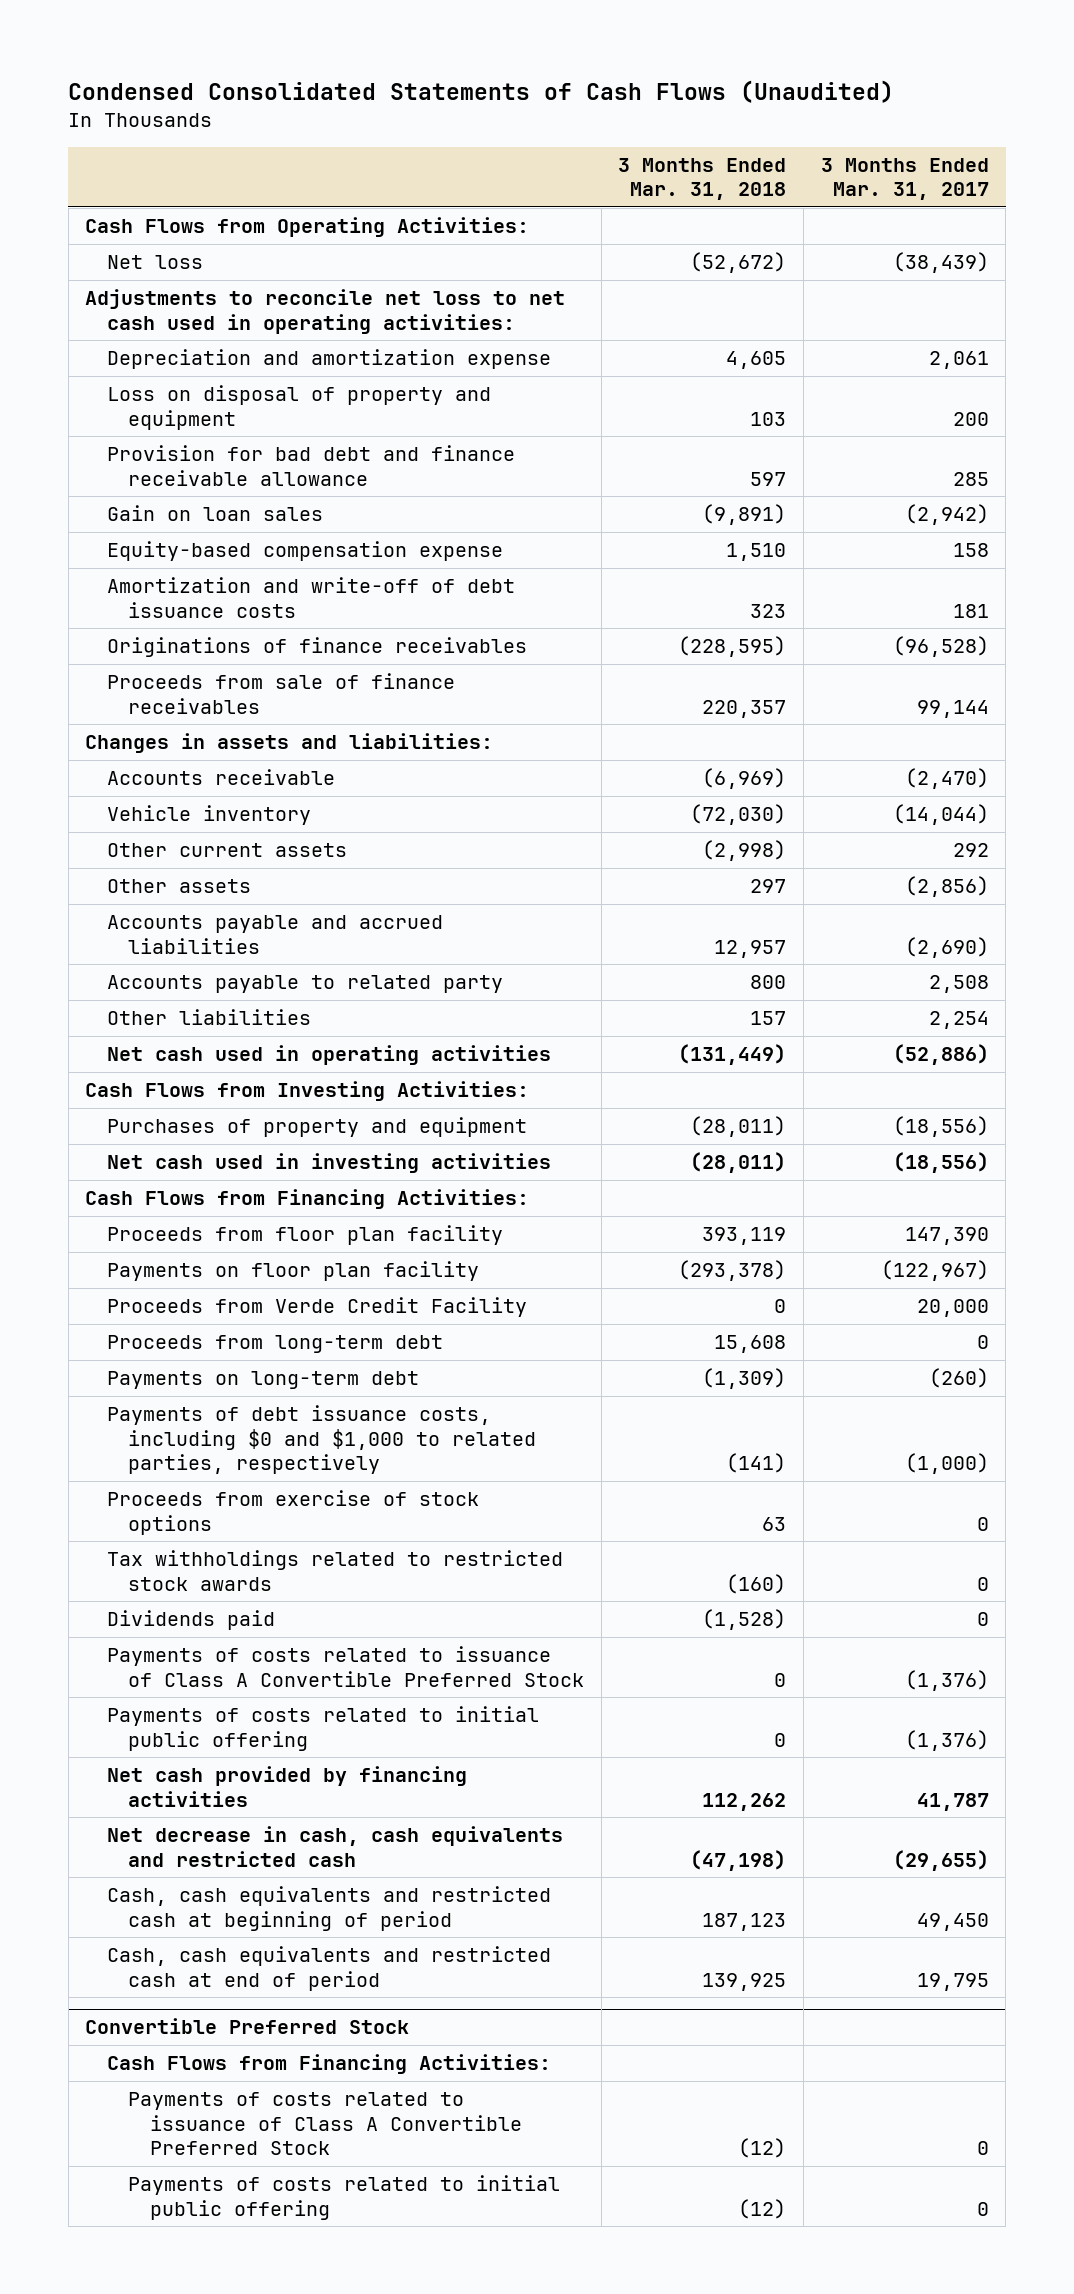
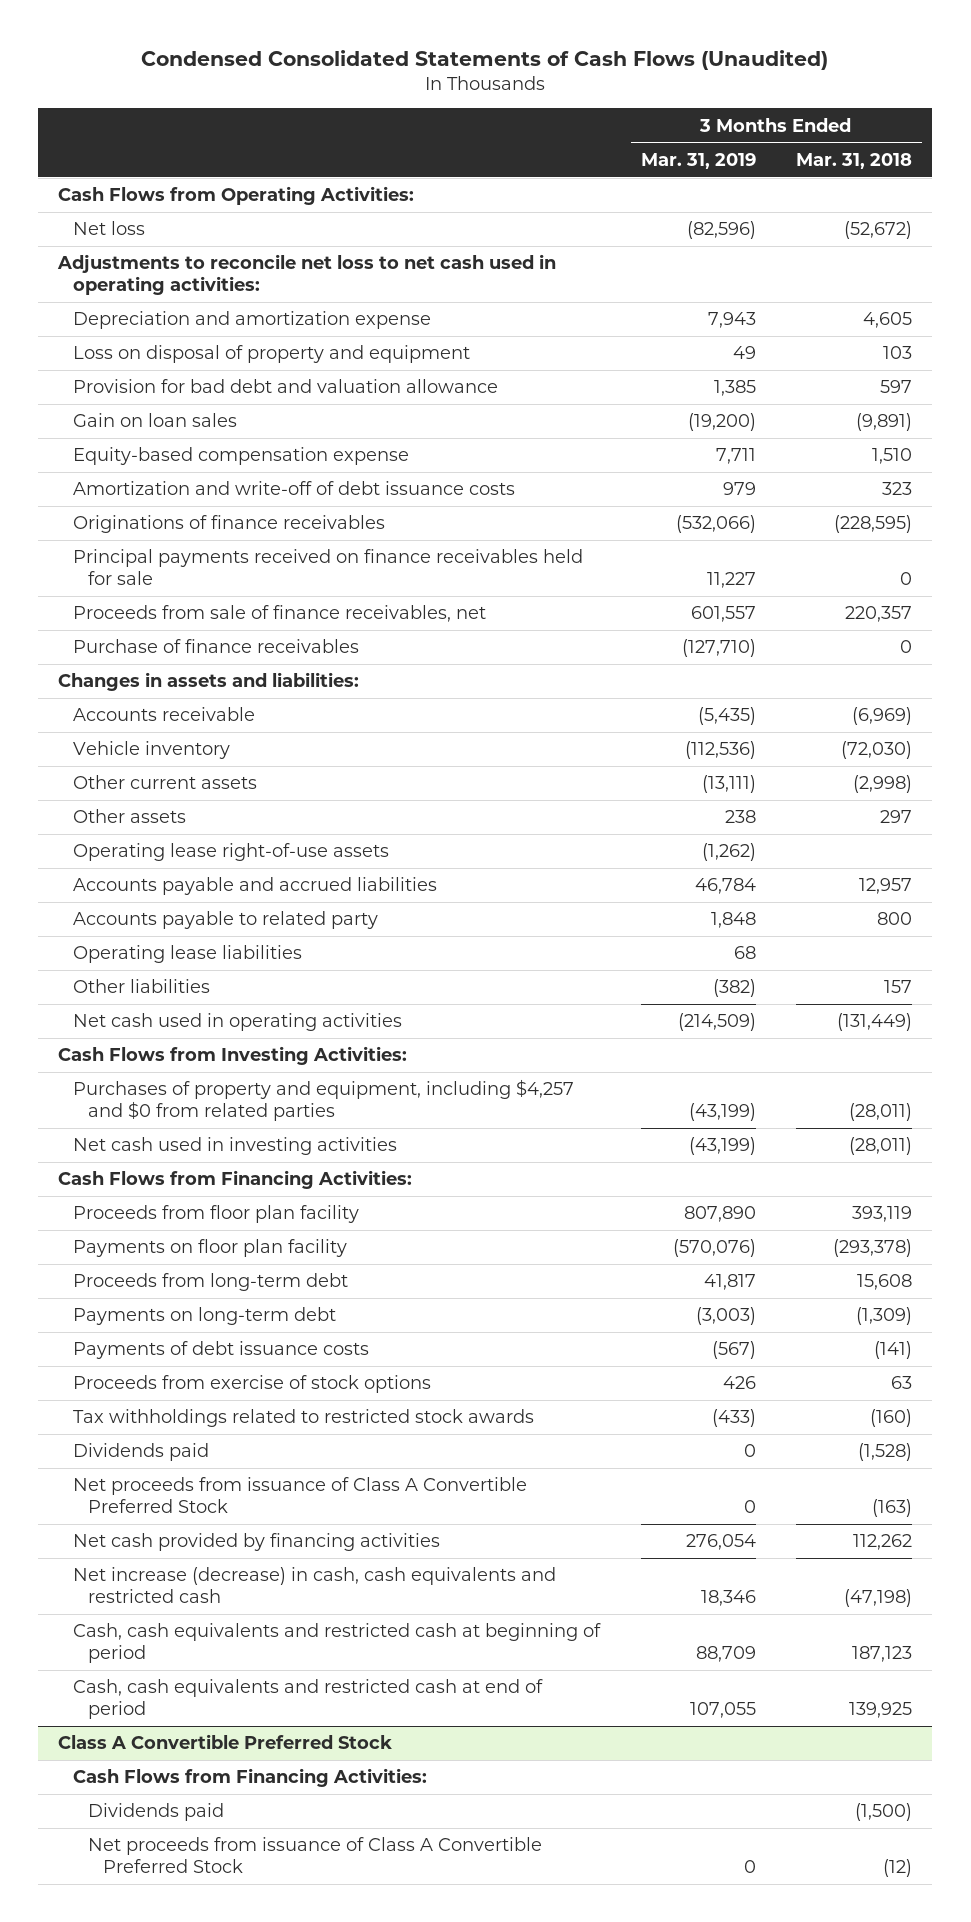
[820,157,989,201] 3 Months Ended Mar. 31, 2017 -> none
none -> [640,153,756,170] Mar. 31, 2019
[106,445,515,486] Provision for bad debt and finance receivable allowance -> [73,379,499,394] Provision for bad debt and valuation allowance
none -> [73,549,584,585] Principal payments received on finance receivables held for sale
[106,673,455,714] Proceeds from sale of finance receivables -> [73,605,487,623] Proceeds from sale of finance receivables, net
none -> [73,639,360,654] Purchase of finance receivables
none -> [73,843,390,862] Operating lease right-of-use assets
none -> [73,945,303,964] Operating lease liabilities
[106,1117,527,1138] Purchases of property and equipment -> [73,1079,575,1121] Purchases of property and equipment, including $4,257 and $0 from related parties
[106,1297,527,1318] Proceeds from Verde Credit Facility -> none
[106,1405,537,1475] Payments of debt issuance costs, including $0 and $1,000 to related parties, respectively -> [73,1341,370,1360] Payments of debt issuance costs
[106,1706,539,1751] Payments of costs related to initial public offering -> none
[106,1646,585,1687] Payments of costs related to issuance of Class A Convertible Preferred Stock -> [73,1477,528,1513] Net proceeds from issuance of Class A Convertible Preferred Stock
[774,1672,787,1687] 0 -> [872,1498,913,1517] (163)
[106,1826,563,1867] Net decrease in cash, cash equivalents and restricted cash -> [73,1567,557,1603] Net increase (decrease) in cash, cash equivalents and restricted cash
[85,2018,410,2035] Convertible Preferred Stock -> [58,1734,393,1750] Class A Convertible Preferred Stock
[128,2175,561,2220] Payments of costs related to initial public offering -> none
none -> [88,1803,225,1822] Dividends paid
[128,2092,522,2156] Payments of costs related to issuance of Class A Convertible Preferred Stock -> [88,1837,543,1873] Net proceeds from issuance of Class A Convertible Preferred Stock

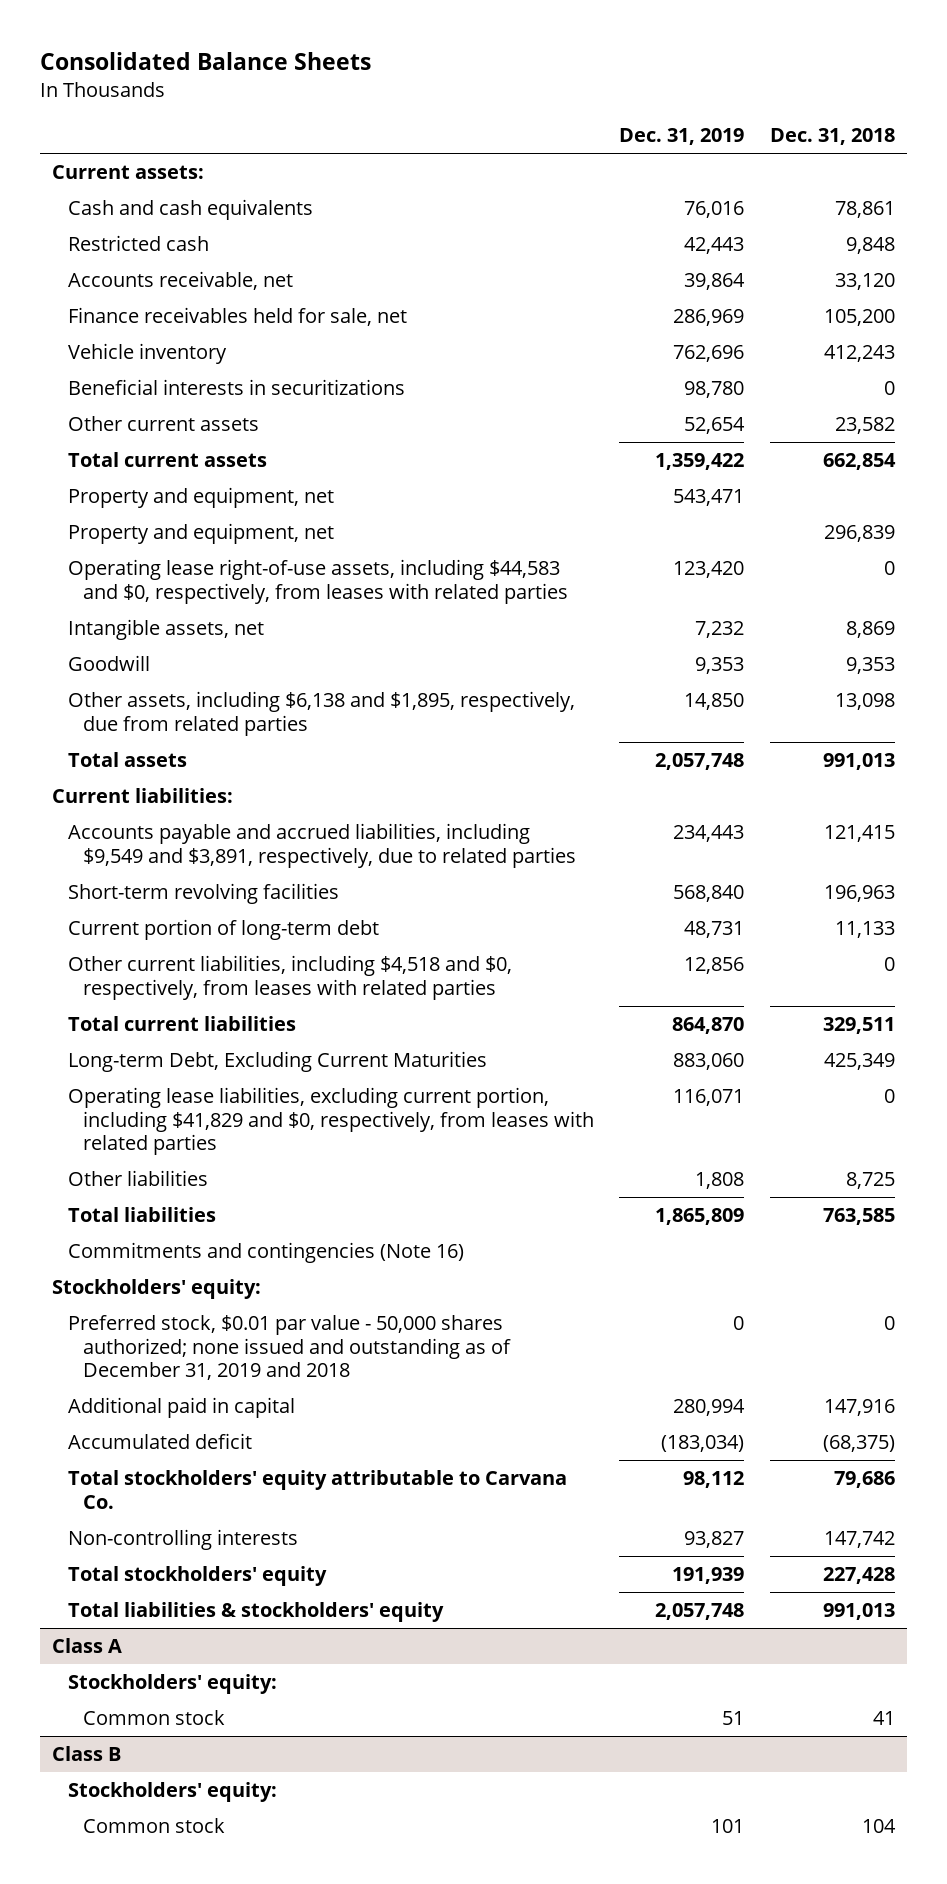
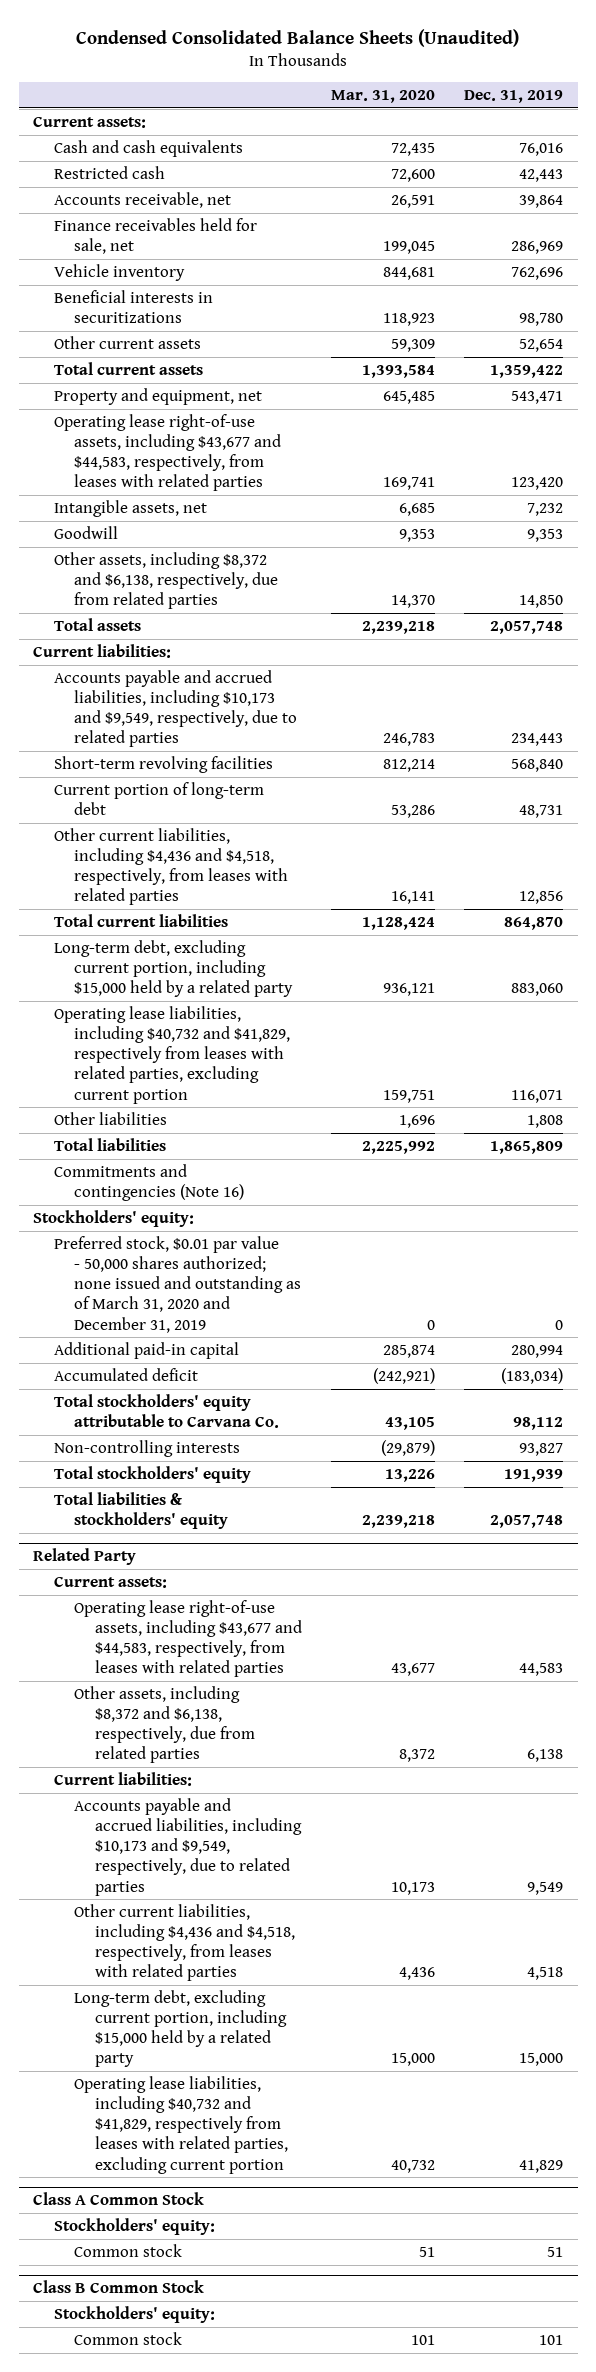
[39,52,371,71] Consolidated Balance Sheets -> [76,28,520,47] Condensed Consolidated Balance Sheets (Unaudited)
[769,128,895,146] Dec. 31, 2018 -> none
none -> [331,90,436,104] Mar. 31, 2020
[67,523,334,545] Property and equipment, net -> none
[67,559,568,604] Operating lease right-of-use assets, including $44,583 and $0, respectively, from leases with related parties -> [53,413,282,492] Operating lease right-of-use assets, including $43,677 and $44,583, respectively, from leases with related parties
[67,691,575,736] Other assets, including $6,138 and $1,895, respectively, due from related parties -> [53,551,279,610] Other assets, including $8,372 and $6,138, respectively, due from related parties
[67,823,576,868] Accounts payable and accrued liabilities, including $9,549 and $3,891, respectively, due to related parties -> [53,669,298,748] Accounts payable and accrued liabilities, including $10,173 and $9,549, respectively, due to related parties
[67,955,512,1000] Other current liabilities, including $4,518 and $0, respectively, from leases with related parties -> [53,827,289,906] Other current liabilities, including $4,436 and $4,518, respectively, from leases with related parties
[67,1051,487,1073] Long-term Debt, Excluding Current Maturities -> [53,939,294,998] Long-term debt, excluding current portion, including $15,000 held by a related party
[67,1087,594,1156] Operating lease liabilities, excluding current portion, including $41,829 and $0, respectively, from leases with related parties -> [53,1005,291,1104] Operating lease liabilities, including $40,732 and $41,829, respectively from leases with related parties, excluding current portion
[67,1315,511,1381] Preferred stock, $0.01 par value - 50,000 shares authorized; none issued and outstanding as of December 31, 2019 and 2018 -> [53,1235,302,1333] Preferred stock, $0.01 par value - 50,000 shares authorized; none issued and outstanding as of March 31, 2020 and December 31, 2019
[67,1397,295,1419] Additional paid in capital -> [53,1341,239,1359] Additional paid-in capital
none -> [33,1547,137,1565] Related Party
none -> [53,1575,167,1588] Current assets:
none -> [74,1599,302,1678] Operating lease right-of-use assets, including $43,677 and $44,583, respectively, from leases with related parties
none -> [74,1685,255,1764] Other assets, including $8,372 and $6,138, respectively, due from related parties
none -> [53,1771,192,1786] Current liabilities:
none -> [74,1797,302,1896] Accounts payable and accrued liabilities, including $10,173 and $9,549, respectively, due to related parties
none -> [74,1903,295,1982] Other current liabilities, including $4,436 and $4,518, respectively, from leases with related parties
none -> [74,1989,287,2068] Long-term debt, excluding current portion, including $15,000 held by a related party
none -> [74,2075,288,2174] Operating lease liabilities, including $40,732 and $41,829, respectively from leases with related parties, excluding current portion
[52,1638,123,1654] Class A -> [33,2191,205,2205] Class A Common Stock
[52,1746,122,1762] Class B -> [33,2279,205,2293] Class B Common Stock

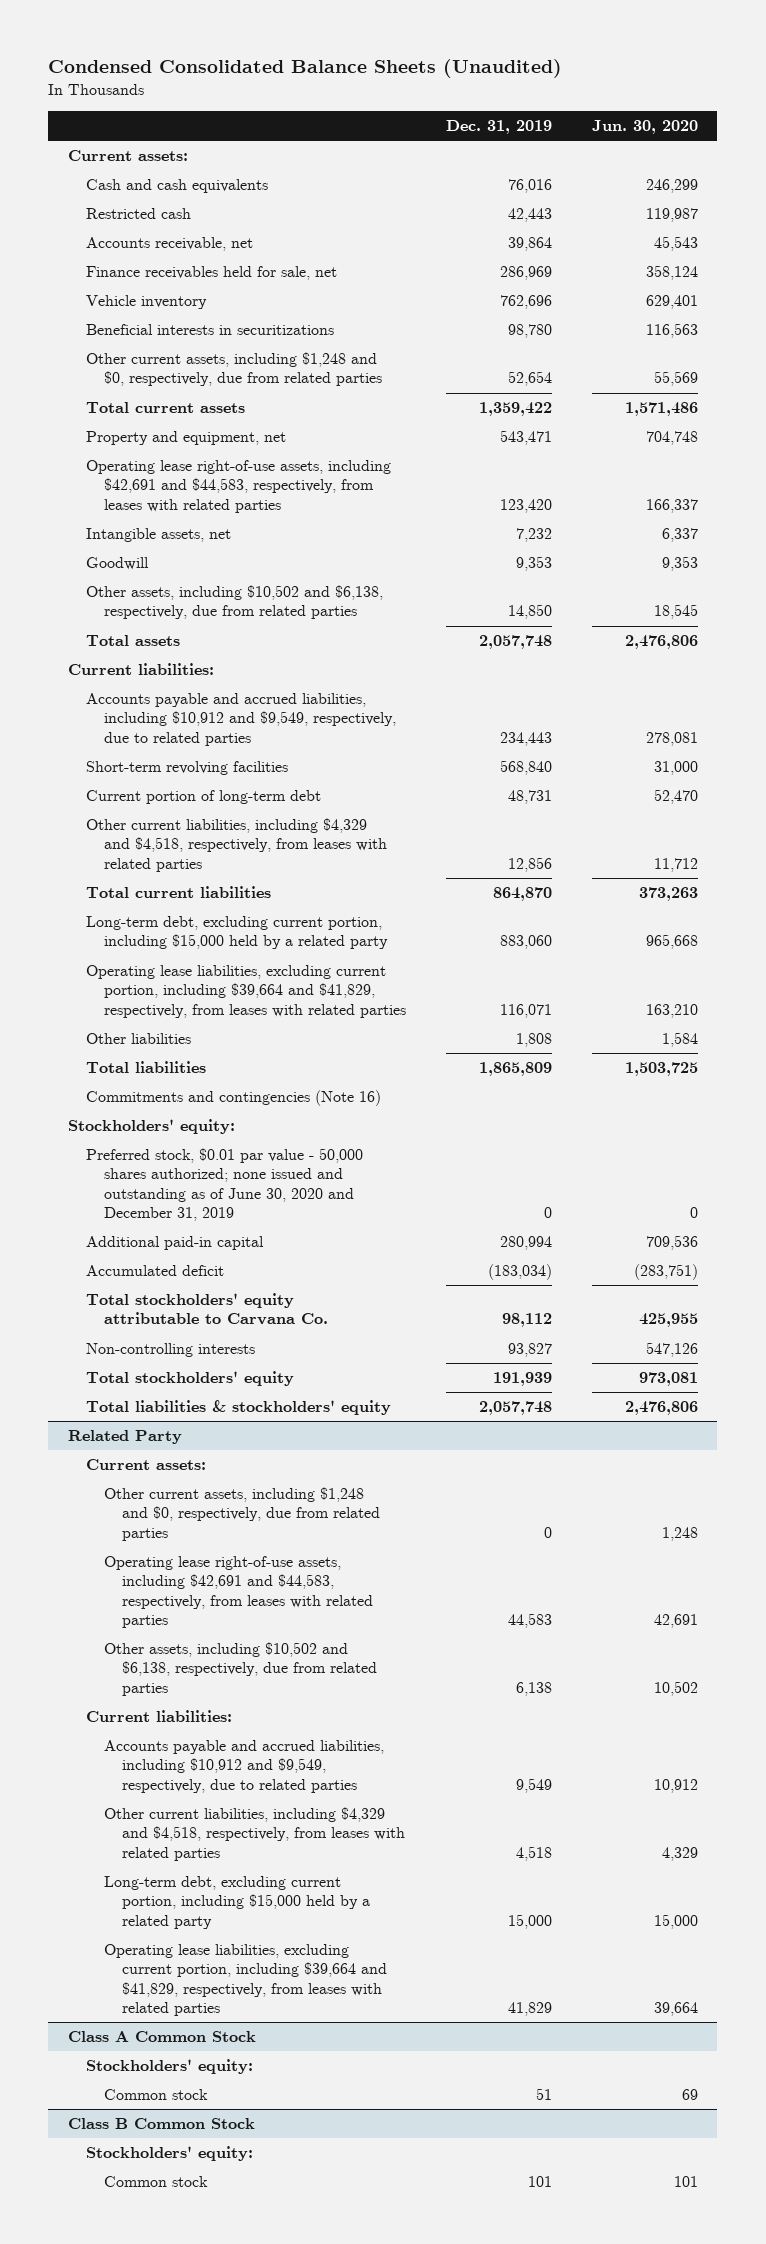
[331,90,436,104] Mar. 31, 2020 -> none
none -> [591,120,698,135] Jun. 30, 2020
[53,335,201,349] Other current assets -> [86,352,383,387] Other current assets, including $1,248 and $0, respectively, due from related parties
[53,413,282,492] Operating lease right-of-use assets, including $43,677 and $44,583, respectively, from leases with related parties -> [86,460,392,513] Operating lease right-of-use assets, including $42,691 and $44,583, respectively, from leases with related parties
[53,551,279,610] Other assets, including $8,372 and $6,138, respectively, due from related parties -> [86,585,384,620] Other assets, including $10,502 and $6,138, respectively, due from related parties
[53,669,298,748] Accounts payable and accrued liabilities, including $10,173 and $9,549, respectively, due to related parties -> [86,693,397,746] Accounts payable and accrued liabilities, including $10,912 and $9,549, respectively, due to related parties
[53,827,289,906] Other current liabilities, including $4,436 and $4,518, respectively, from leases with related parties -> [86,818,388,872] Other current liabilities, including $4,329 and $4,518, respectively, from leases with related parties
[53,1005,291,1104] Operating lease liabilities, including $40,732 and $41,829, respectively from leases with related parties, excluding current portion -> [86,965,407,1018] Operating lease liabilities, excluding current portion, including $39,664 and $41,829, respectively, from leases with related parties
[53,1235,302,1333] Preferred stock, $0.01 par value - 50,000 shares authorized; none issued and outstanding as of March 31, 2020 and December 31, 2019 -> [86,1148,364,1221] Preferred stock, $0.01 par value - 50,000 shares authorized; none issued and outstanding as of June 30, 2020 and December 31, 2019
none -> [104,1487,381,1541] Other current assets, including $1,248 and $0, respectively, due from related parties
[74,1599,302,1678] Operating lease right-of-use assets, including $43,677 and $44,583, respectively, from leases with related parties -> [104,1556,374,1628] Operating lease right-of-use assets, including $42,691 and $44,583, respectively, from leases with related parties
[74,1685,255,1764] Other assets, including $8,372 and $6,138, respectively, due from related parties -> [104,1642,378,1696] Other assets, including $10,502 and $6,138, respectively, due from related parties
[74,1797,302,1896] Accounts payable and accrued liabilities, including $10,173 and $9,549, respectively, due to related parties -> [104,1740,385,1793] Accounts payable and accrued liabilities, including $10,912 and $9,549, respectively, due to related parties
[74,1903,295,1982] Other current liabilities, including $4,436 and $4,518, respectively, from leases with related parties -> [104,1807,406,1861] Other current liabilities, including $4,329 and $4,518, respectively, from leases with related parties
[74,2075,288,2174] Operating lease liabilities, including $40,732 and $41,829, respectively from leases with related parties, excluding current portion -> [104,1944,388,2016] Operating lease liabilities, excluding current portion, including $39,664 and $41,829, respectively, from leases with related parties

